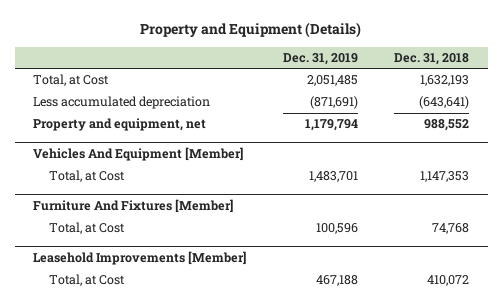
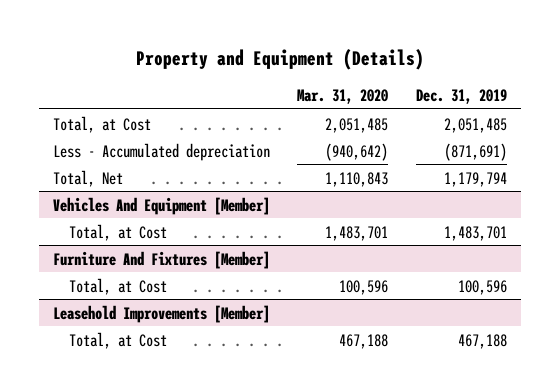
[394,52,470,65] Dec. 31, 2018 -> none
none -> [297,89,389,105] Mar. 31, 2020
[33,96,211,110] Less accumulated depreciation -> [52,142,270,161] Less - Accumulated depreciation
[33,118,207,132] Property and equipment, net -> [52,169,123,187] Total, Net

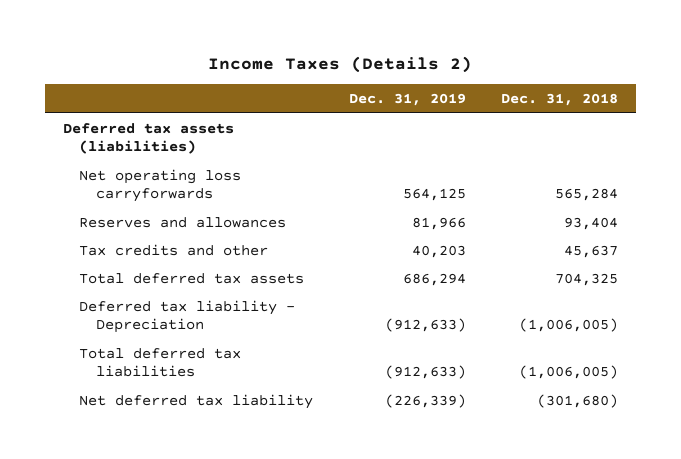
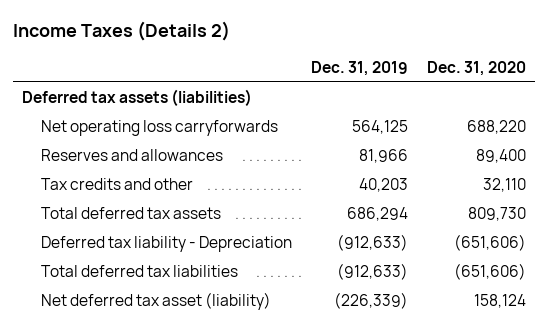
[501,93,619,107] Dec. 31, 2018 -> none
none -> [426,60,526,76] Dec. 31, 2020
[79,393,314,409] Net deferred tax liability -> [41,292,272,311] Net deferred tax asset (liability)

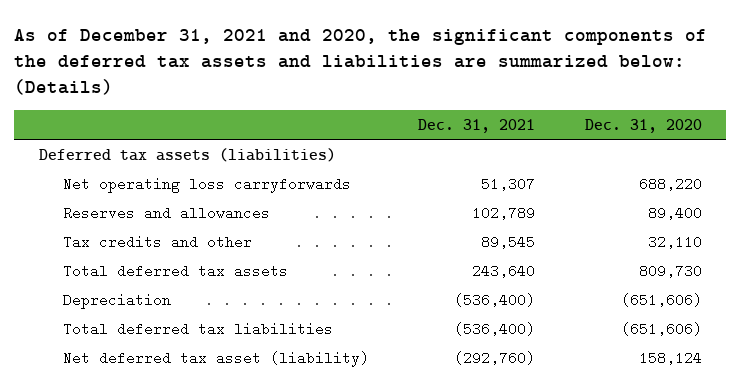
[13,21,231,42] Income Taxes (Details 2) -> [14,28,708,96] As of December 31, 2021 and 2020, the significant components of the deferred tax assets and liabilities are summarized below: (Details)
[311,60,409,76] Dec. 31, 2019 -> none
none -> [418,118,536,133] Dec. 31, 2021
[41,236,293,253] Deferred tax liability - Depreciation -> [63,292,172,309] Depreciation

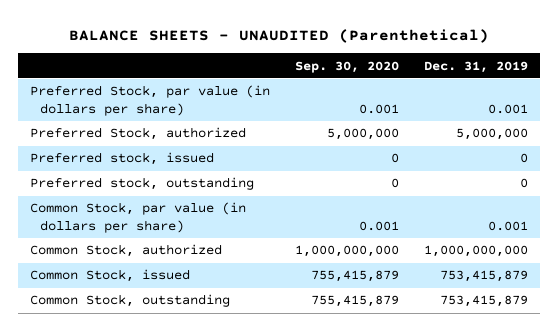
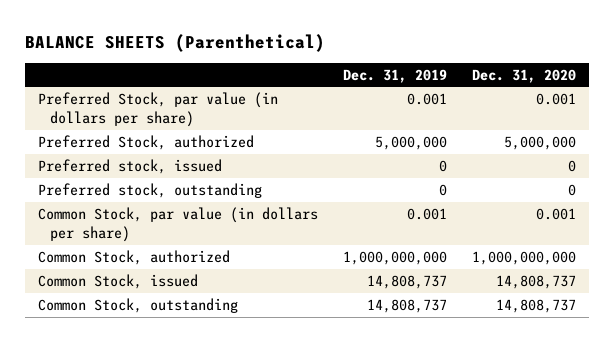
[69,28,490,43] BALANCE SHEETS - UNAUDITED (Parenthetical) -> [25,33,326,52] BALANCE SHEETS (Parenthetical)
[295,60,400,73] Sep. 30, 2020 -> none
none -> [472,68,577,83] Dec. 31, 2020
[439,270,528,283] 753,415,879 -> [367,274,448,289] 14,808,737
[439,295,528,308] 753,415,879 -> [367,298,448,313] 14,808,737

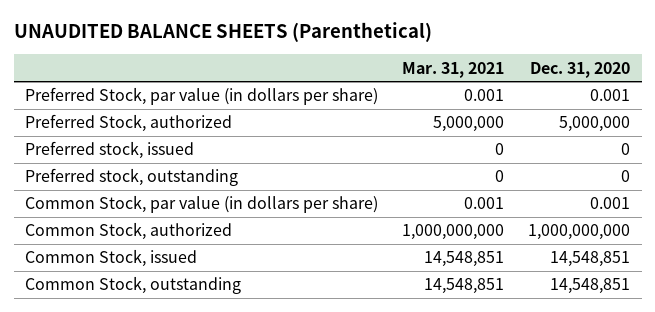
[25,33,326,52] BALANCE SHEETS (Parenthetical) -> [13,22,432,43] UNAUDITED BALANCE SHEETS (Parenthetical)
[343,68,448,83] Dec. 31, 2019 -> none
none -> [402,61,505,78] Mar. 31, 2021
[496,274,577,289] 14,808,737 -> [549,251,630,268] 14,548,851
[496,298,577,313] 14,808,737 -> [549,278,630,295] 14,548,851

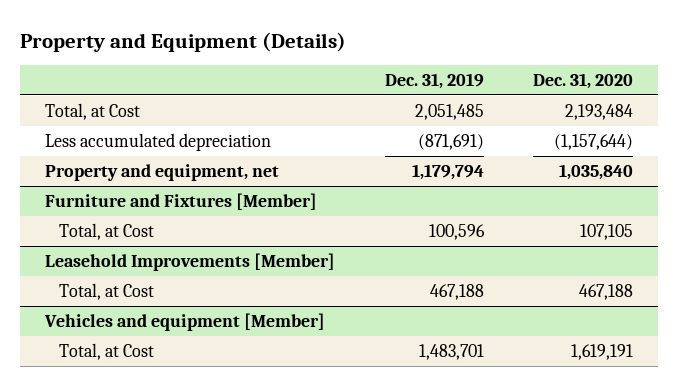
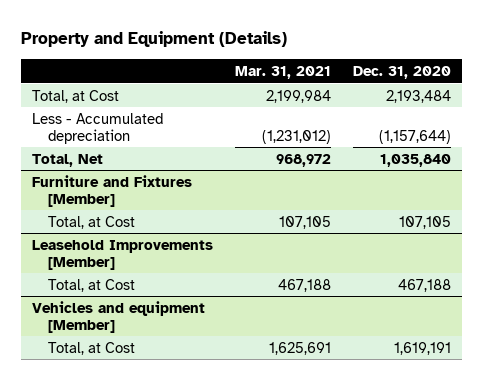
[384,73,484,90] Dec. 31, 2019 -> none
none -> [235,66,332,80] Mar. 31, 2021
[45,132,272,151] Less accumulated depreciation -> [32,112,164,144] Less - Accumulated depreciation
[45,163,280,181] Property and equipment, net -> [32,153,104,167] Total, Net

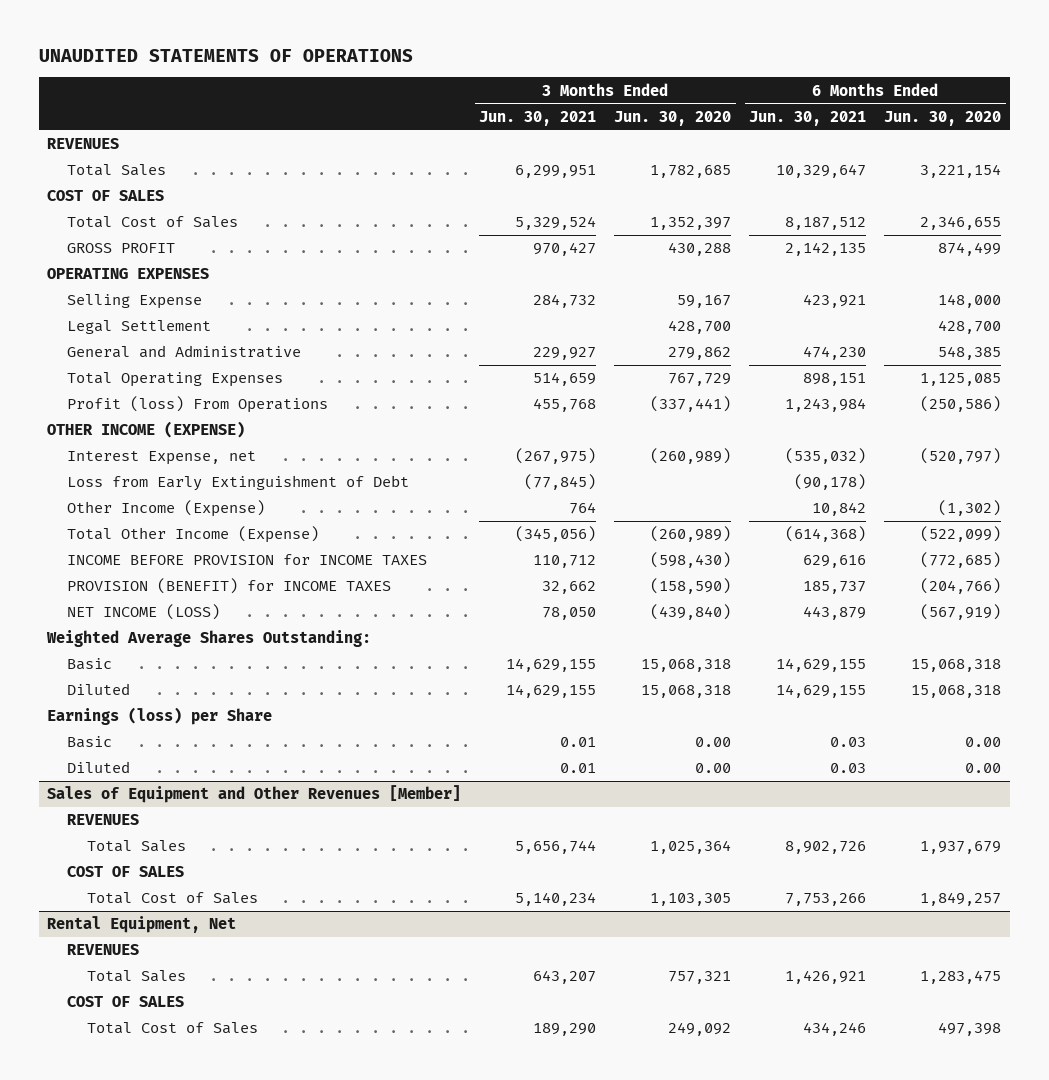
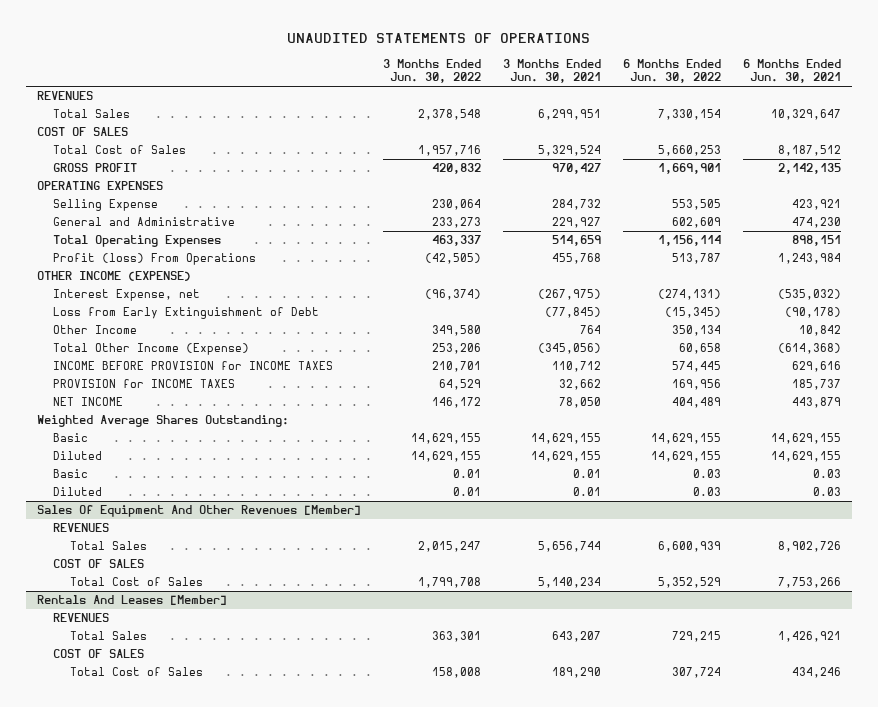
[614,110,732,126] Jun. 30, 2020 -> none
[884,110,1002,126] Jun. 30, 2020 -> none
none -> [382,58,481,84] 3 Months Ended Jun. 30, 2022
none -> [623,58,722,84] 6 Months Ended Jun. 30, 2022
[67,320,212,335] Legal Settlement -> none
[67,500,266,518] Other Income (Expense) -> [53,325,138,335] Other Income
[67,578,392,595] PROVISION (BENEFIT) for INCOME TAXES -> [53,379,236,389] PROVISION for INCOME TAXES
[67,604,221,621] NET INCOME (LOSS) -> [53,397,124,407] NET INCOME
[47,707,273,726] Earnings (loss) per Share -> none
[47,785,462,804] Sales of Equipment and Other Revenues [Member] -> [36,505,361,518] Sales Of Equipment And Other Revenues [Member]
[47,916,237,934] Rental Equipment, Net -> [36,595,227,606] Rentals And Leases [Member]

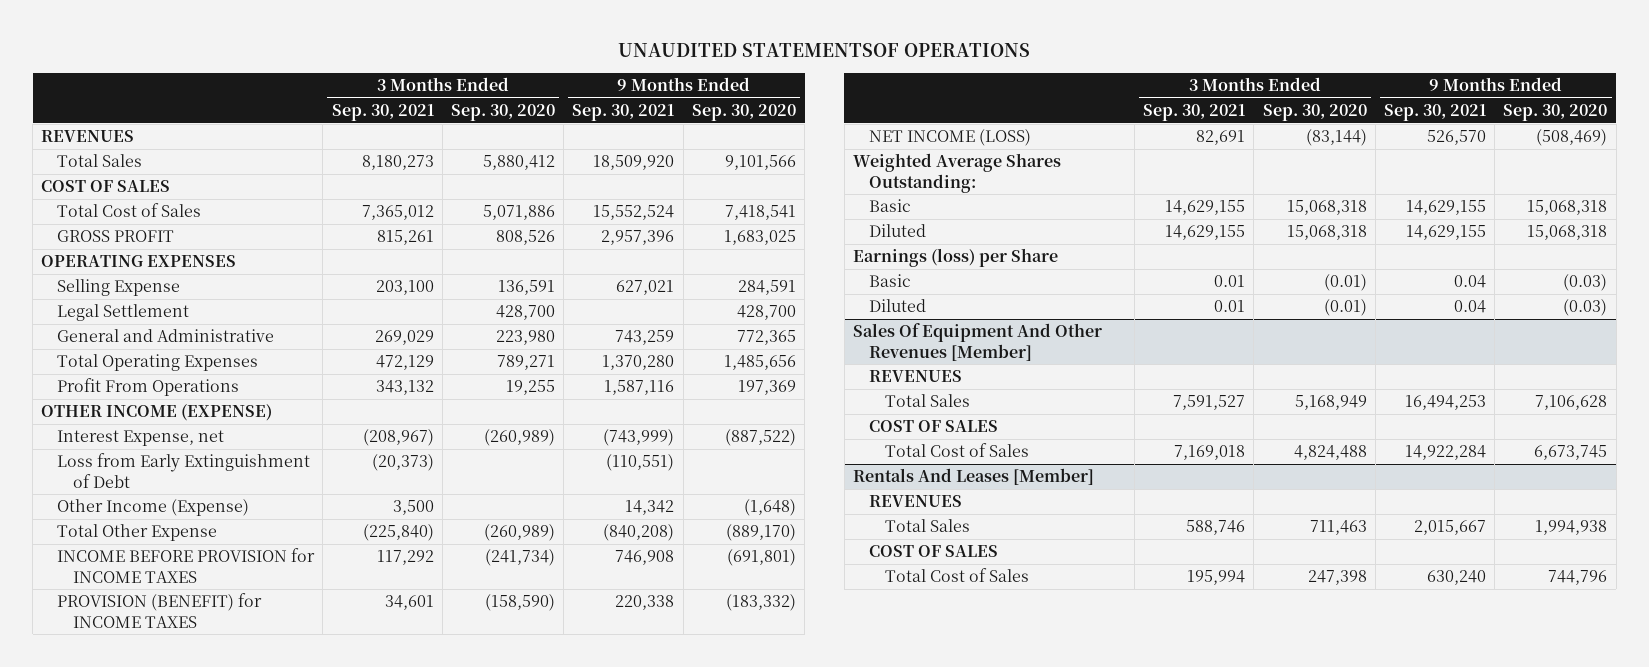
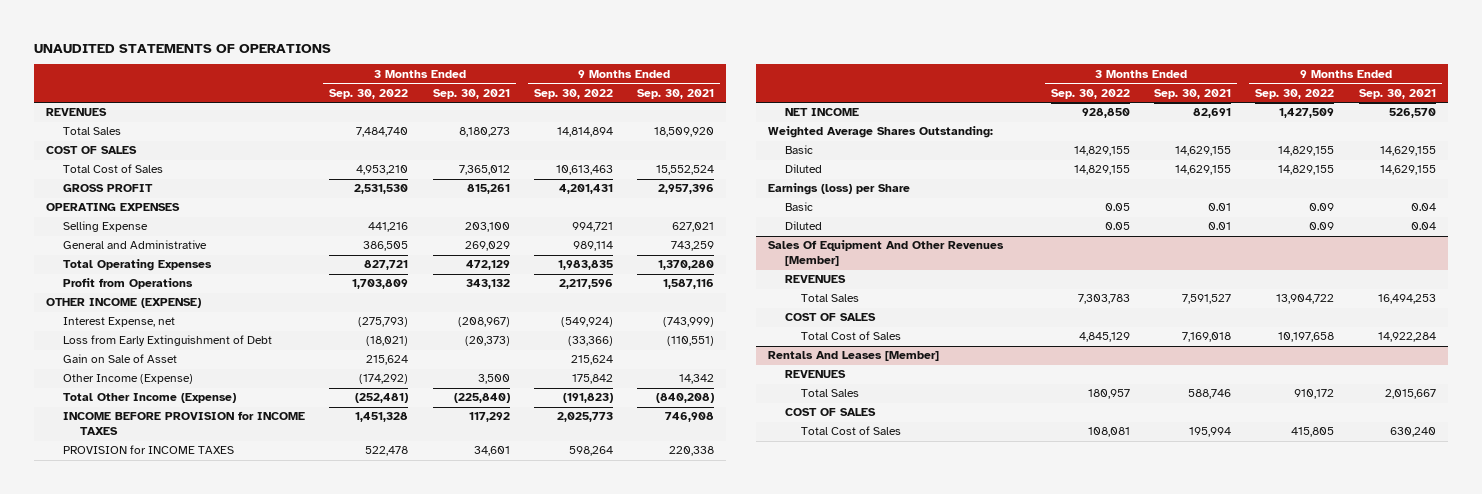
[618,43,1031,58] UNAUDITED STATEMENTSOF OPERATIONS -> [34,43,332,53] UNAUDITED STATEMENTS OF OPERATIONS
[451,104,556,122] Sep. 30, 2020 -> none
[691,104,796,122] Sep. 30, 2020 -> none
none -> [329,88,409,99] Sep. 30, 2022
none -> [533,88,613,99] Sep. 30, 2022
[57,304,190,322] Legal Settlement -> none
[57,378,240,397] Profit From Operations -> [63,278,194,290] Profit from Operations
none -> [63,354,178,364] Gain on Sale of Asset
[57,524,218,542] Total Other Expense -> [63,393,237,404] Total Other Income (Expense)
[57,593,263,628] PROVISION (BENEFIT) for INCOME TAXES -> [63,445,235,455] PROVISION for INCOME TAXES
[868,129,1031,147] NET INCOME (LOSS) -> [784,108,859,117] NET INCOME

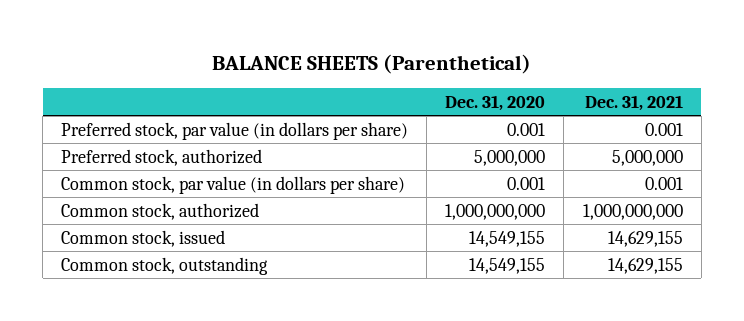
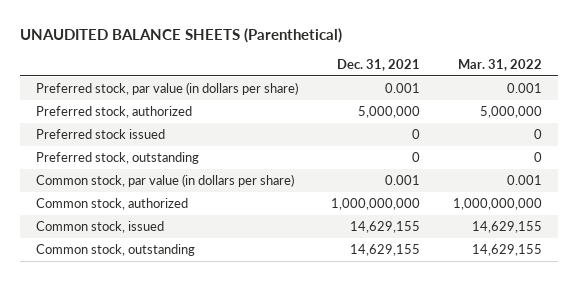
[211,54,531,75] BALANCE SHEETS (Parenthetical) -> [20,27,343,43] UNAUDITED BALANCE SHEETS (Parenthetical)
[445,94,546,111] Dec. 31, 2020 -> none
none -> [457,58,542,71] Mar. 31, 2022
none -> [36,129,166,140] Preferred stock issued
none -> [36,152,200,165] Preferred stock, outstanding

